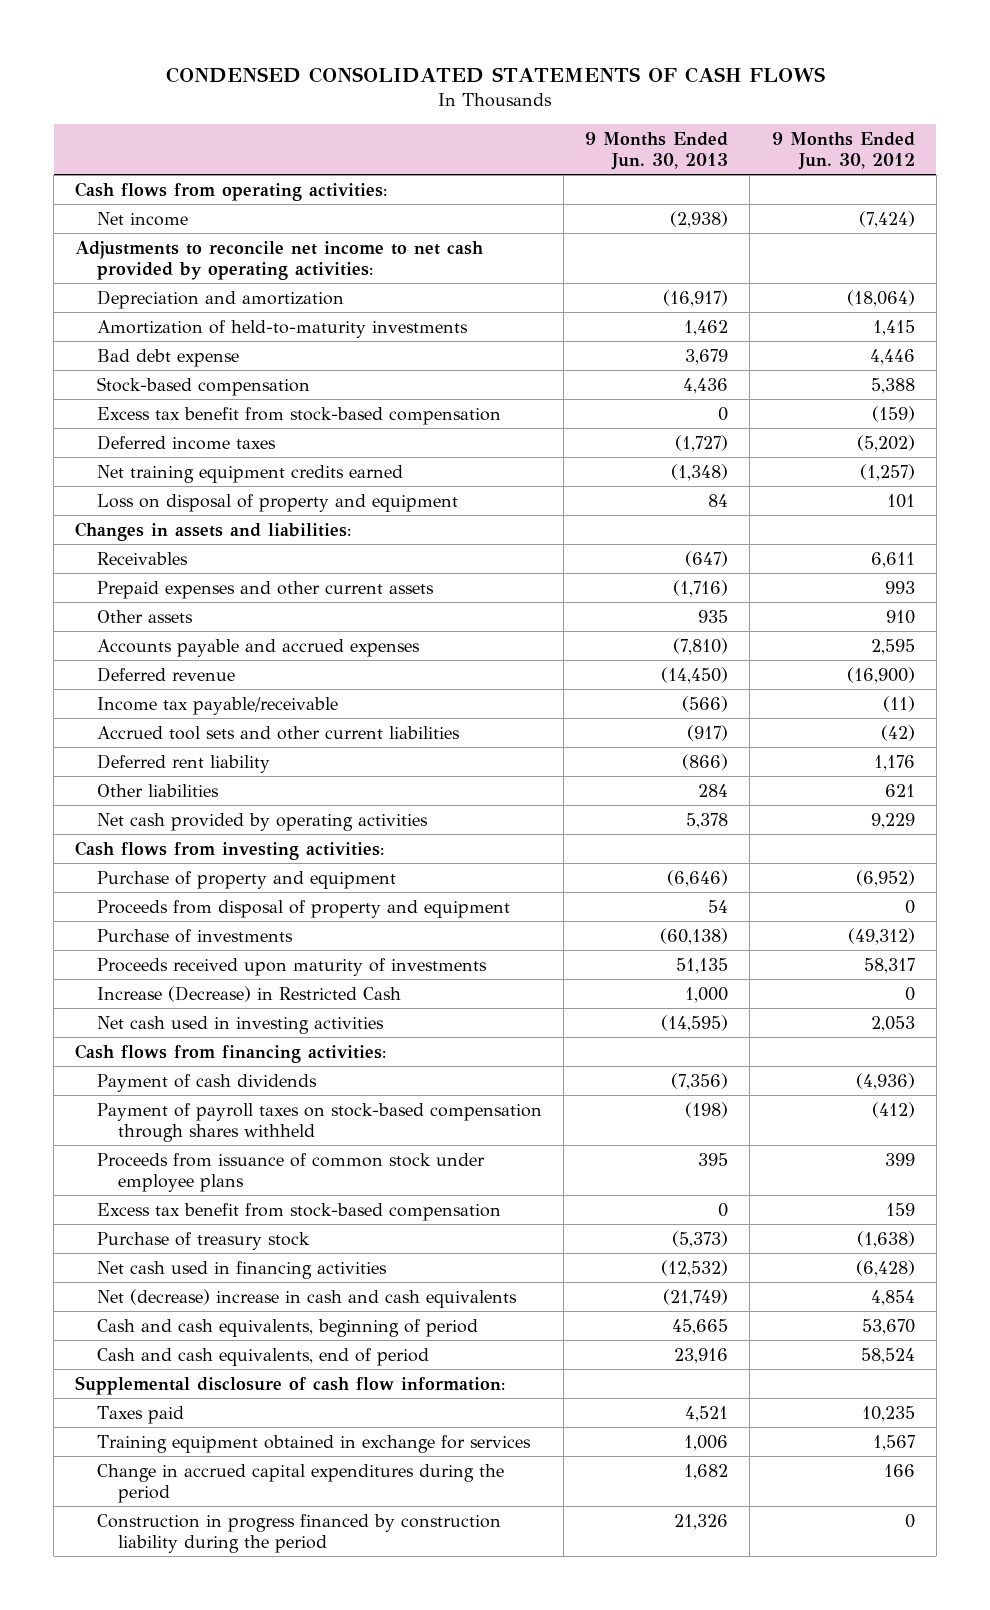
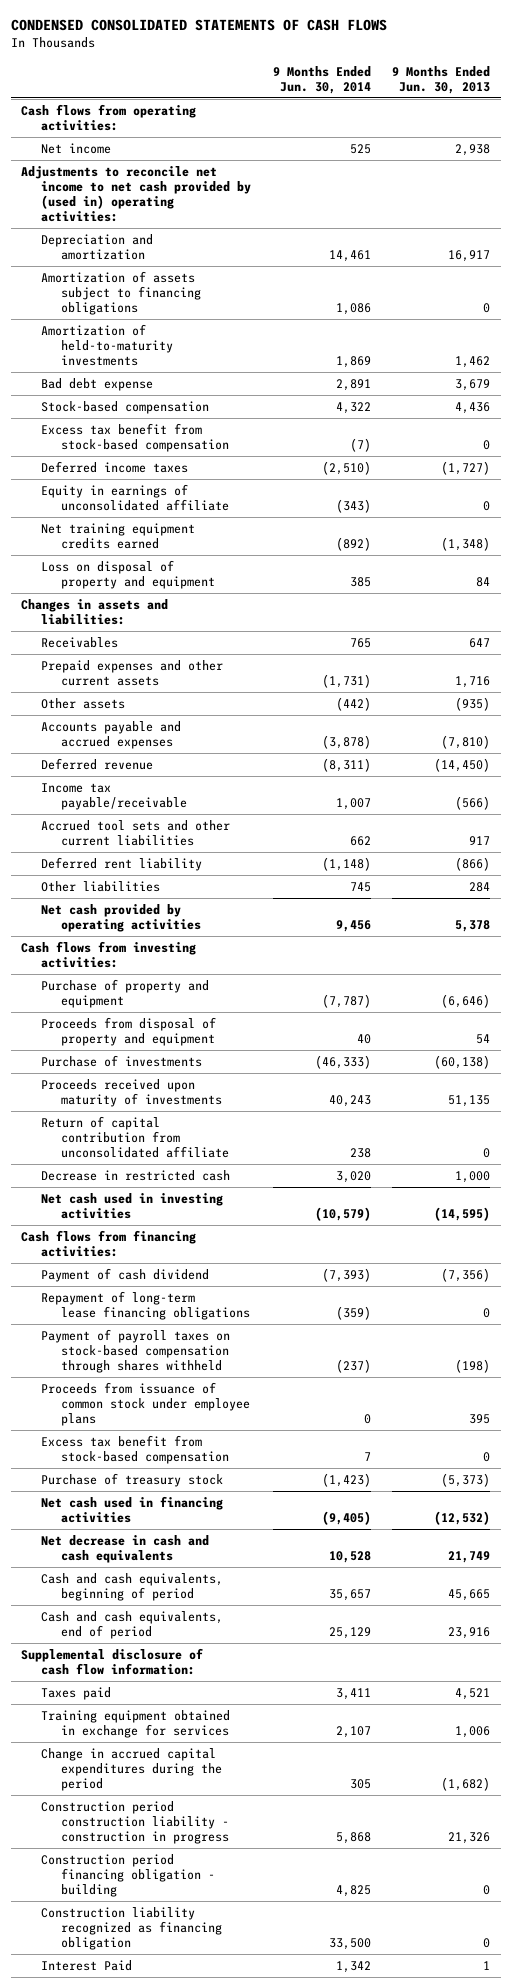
[771,131,915,170] 9 Months Ended Jun. 30, 2012 -> none
none -> [272,65,371,95] 9 Months Ended Jun. 30, 2014
[670,210,729,228] (2,938) -> [455,143,491,156] 2,938
[75,240,484,280] Adjustments to reconcile net income to net cash provided by operating activities: -> [21,165,252,223] Adjustments to reconcile net income to net cash provided by (used in) operating activities:
[663,289,729,307] (16,917) -> [448,249,491,262] 16,917
none -> [41,270,202,316] Amortization of assets subject to financing obligations
none -> [41,483,230,511] Equity in earnings of unconsolidated affiliate
[685,550,729,567] (647) -> [469,637,491,648] 647
[673,579,729,597] (1,716) -> [455,675,491,688] 1,716
[698,609,729,623] 935 -> [455,696,491,711] (935)
[687,724,729,741] (917) -> [469,835,491,845] 917
none -> [41,1115,230,1159] Return of capital contribution from unconsolidated affiliate
[96,985,401,1002] Increase (Decrease) in Restricted Cash -> [41,1169,231,1181] Decrease in restricted cash
[96,1073,317,1092] Payment of cash dividends -> [41,1267,210,1282] Payment of cash dividend
none -> [41,1290,251,1320] Repayment of long-term lease financing obligations
[96,1288,517,1308] Net (decrease) increase in cash and cash equivalents -> [41,1534,210,1563] Net decrease in cash and cash equivalents
[663,1288,729,1306] (21,749) -> [448,1550,491,1563] 21,749
[684,1463,729,1480] 1,682 -> [441,1777,491,1792] (1,682)
[96,1513,501,1553] Construction in progress financed by construction liability during the period -> [41,1800,230,1845] Construction period construction liability - construction in progress
none -> [41,1853,216,1898] Construction period financing obligation - building
none -> [41,1906,223,1951] Construction liability recognized as financing obligation
none -> [41,1959,133,1971] Interest Paid

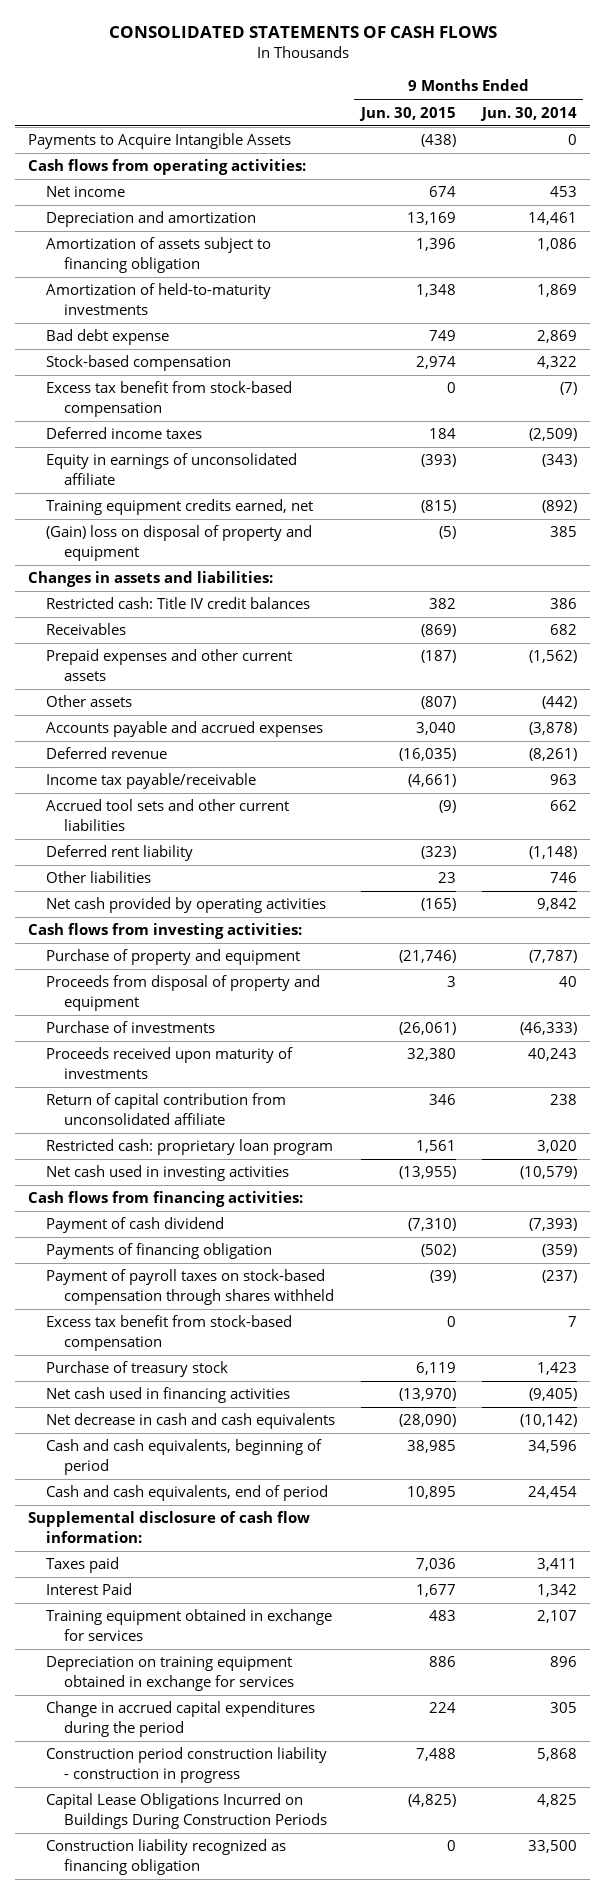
[10,19,387,32] CONDENSED CONSOLIDATED STATEMENTS OF CASH FLOWS -> [108,26,497,39] CONSOLIDATED STATEMENTS OF CASH FLOWS
[392,65,491,95] 9 Months Ended Jun. 30, 2013 -> none
none -> [358,106,456,121] Jun. 30, 2015
none -> [28,133,292,150] Payments to Acquire Intangible Assets
[21,165,252,223] Adjustments to reconcile net income to net cash provided by (used in) operating activities: -> none
[349,143,371,154] 525 -> [549,186,577,198] 453
[41,270,202,316] Amortization of assets subject to financing obligations -> [46,237,272,273] Amortization of assets subject to financing obligation
[335,378,371,391] 2,891 -> [536,330,577,344] 2,869
[321,460,371,475] (2,510) -> [528,428,577,442] (2,509)
[41,522,196,549] Net training equipment credits earned -> [46,499,314,516] Training equipment credits earned, net
[41,559,216,589] Loss on disposal of property and equipment -> [46,525,313,561] (Gain) loss on disposal of property and equipment
none -> [46,597,311,610] Restricted cash: Title IV credit balances
[349,637,371,648] 765 -> [549,624,577,636] 682
[321,673,371,688] (1,731) -> [528,650,577,664] (1,562)
[321,757,371,772] (8,311) -> [528,748,577,762] (8,261)
[335,797,371,810] 1,007 -> [549,774,577,786] 963
[349,881,371,892] 745 -> [549,872,577,884] 746
[335,919,371,932] 9,456 -> [536,898,577,912] 9,842
[41,1169,231,1181] Decrease in restricted cash -> [46,1139,334,1156] Restricted cash: proprietary loan program
[41,1290,251,1320] Repayment of long-term lease financing obligations -> [46,1243,273,1260] Payments of financing obligation
[41,1381,251,1427] Proceeds from issuance of common stock under employee plans -> none
[321,1472,371,1487] (1,423) -> [536,1362,577,1376] 1,423
[328,1550,371,1563] 10,528 -> [519,1414,577,1428] (10,142)
[328,1588,371,1601] 35,657 -> [527,1440,577,1454] 34,596
[328,1626,371,1639] 25,129 -> [527,1486,577,1500] 24,454
[41,1959,133,1971] Interest Paid -> [46,1583,133,1596] Interest Paid
none -> [46,1656,294,1691] Depreciation on training equipment obtained in exchange for services
[41,1853,216,1898] Construction period financing obligation - building -> [46,1793,327,1829] Capital Lease Obligations Incurred on Buildings During Construction Periods

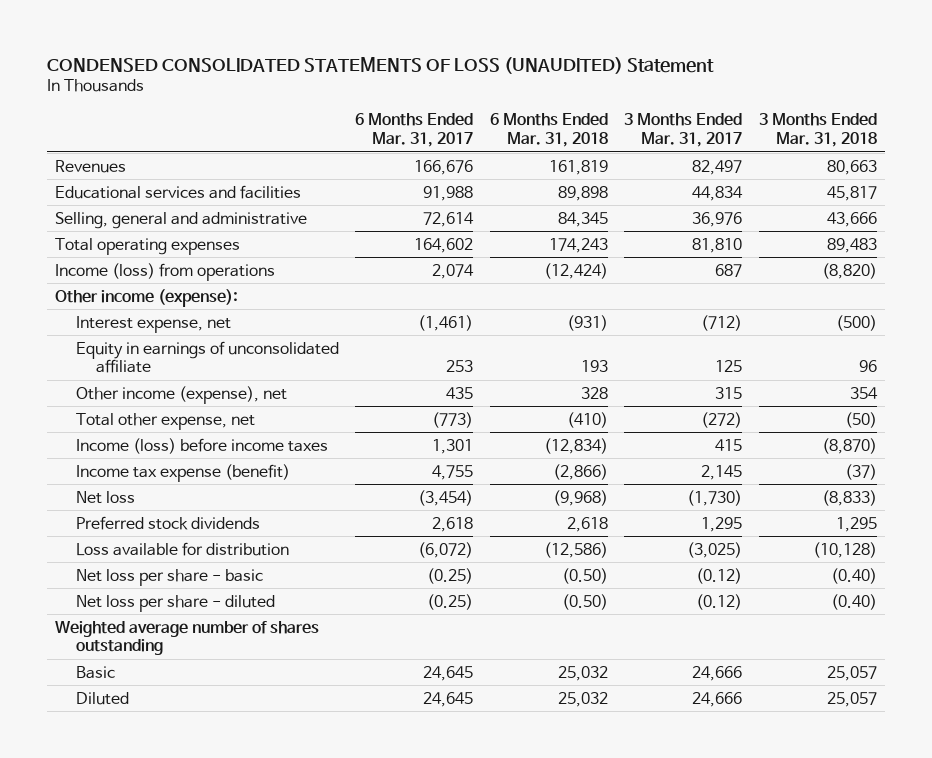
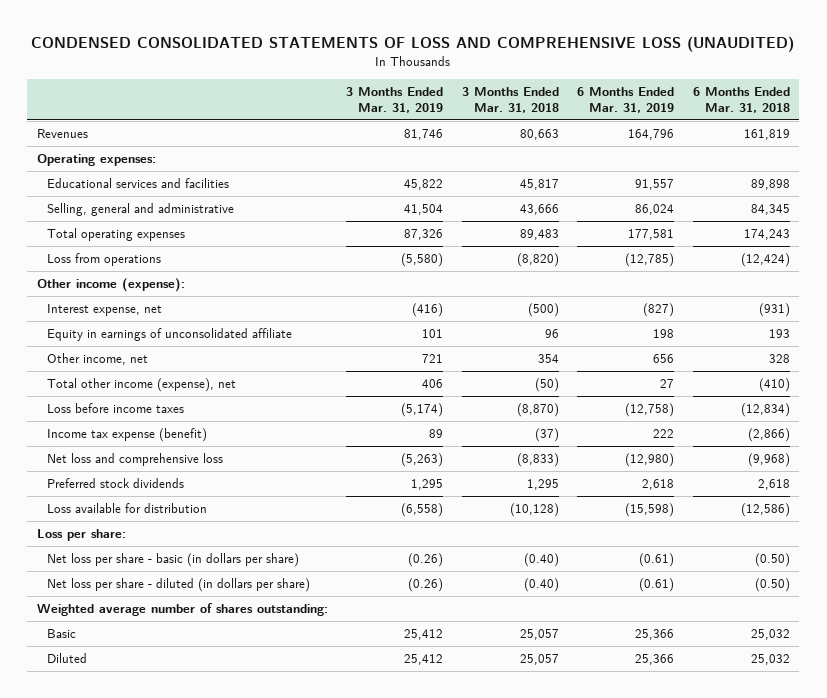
[47,56,715,74] CONDENSED CONSOLIDATED STATEMENTS OF LOSS (UNAUDITED) Statement -> [31,35,795,52] CONDENSED CONSOLIDATED STATEMENTS OF LOSS AND COMPREHENSIVE LOSS (UNAUDITED)
[355,113,474,147] 6 Months Ended Mar. 31, 2017 -> none
[624,113,743,147] 3 Months Ended Mar. 31, 2017 -> none
none -> [346,86,444,113] 3 Months Ended Mar. 31, 2019
none -> [577,86,675,113] 6 Months Ended Mar. 31, 2019
none -> [36,154,156,167] Operating expenses:
[55,262,276,281] Income (loss) from operations -> [47,253,162,267] Loss from operations
[75,385,287,404] Other income (expense), net -> [47,353,149,366] Other income, net
[75,412,255,430] Total other expense, net -> [47,378,237,393] Total other income (expense), net
[75,437,328,454] Income (loss) before income taxes -> [47,403,185,414] Loss before income taxes
[75,490,135,504] Net loss -> [47,453,224,467] Net loss and comprehensive loss
none -> [36,529,126,542] Loss per share:
[75,568,263,586] Net loss per share - basic -> [47,553,300,568] Net loss per share - basic (in dollars per share)
[75,594,275,612] Net loss per share - diluted -> [47,578,311,593] Net loss per share - diluted (in dollars per share)
[55,620,320,656] Weighted average number of shares outstanding -> [36,603,328,617] Weighted average number of shares outstanding:

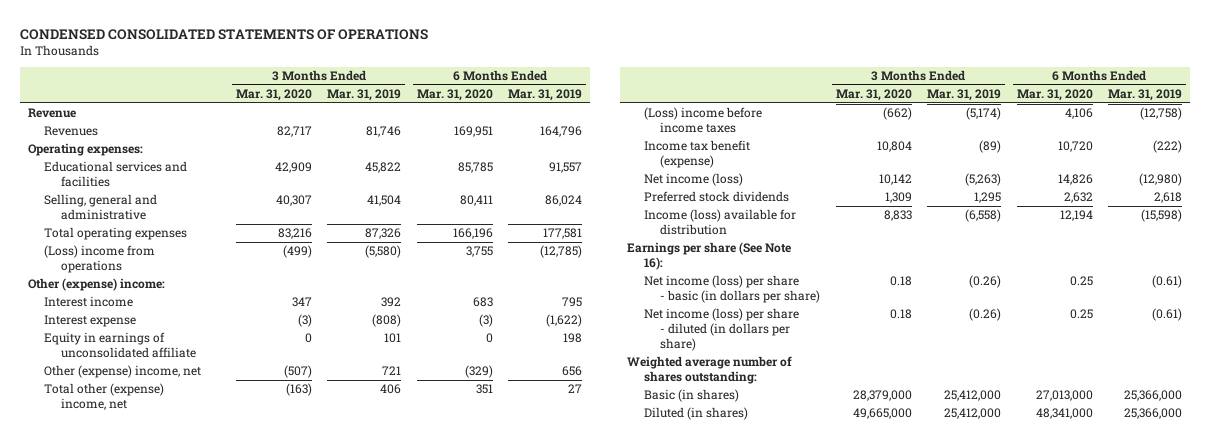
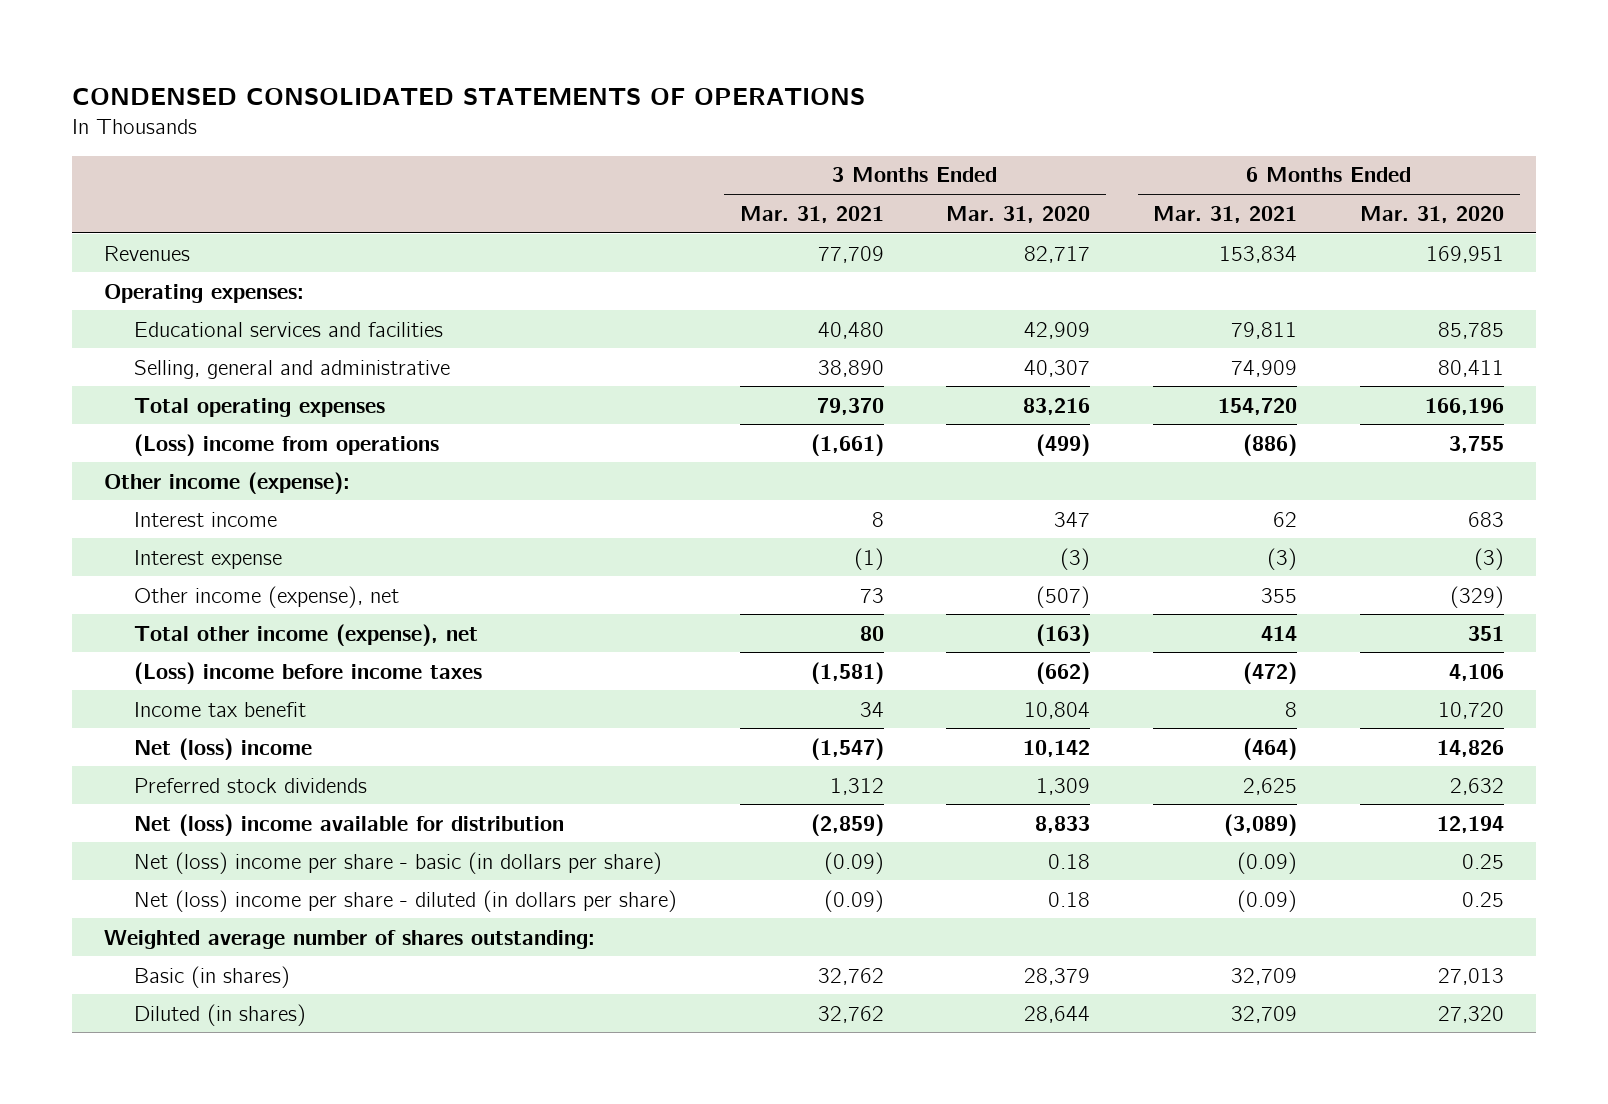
[327,88,402,101] Mar. 31, 2019 -> none
[508,88,583,101] Mar. 31, 2019 -> none
none -> [739,205,884,223] Mar. 31, 2021
none -> [1153,205,1298,223] Mar. 31, 2021
[27,108,76,119] Revenue -> none
[27,278,165,292] Other (expense) income: -> [103,471,350,494] Other income (expense):
[44,332,196,359] Equity in earnings of unconsolidated affiliate -> none
[44,365,202,379] Other (expense) income, net -> [133,585,399,608] Other income (expense), net
[44,383,165,411] Total other (expense) income, net -> [133,623,478,646] Total other income (expense), net
[643,140,750,169] Income tax benefit (expense) -> [133,701,306,717] Income tax benefit
[643,173,743,187] Net income (loss) -> [133,737,312,760] Net (loss) income
[627,242,792,271] Earnings per share (See Note 16): -> none
[643,209,796,236] Income (loss) available for distribution -> [133,813,564,836] Net (loss) income available for distribution
[643,275,821,304] Net income (loss) per share - basic (in dollars per share) -> [133,851,662,874] Net (loss) income per share - basic (in dollars per share)
[643,308,799,352] Net income (loss) per share - diluted (in dollars per share) -> [133,889,677,912] Net (loss) income per share - diluted (in dollars per share)
[852,390,912,402] 28,379,000 -> [1024,967,1091,985] 28,379
[1035,390,1093,402] 27,013,000 -> [1438,967,1505,985] 27,013
[852,408,912,420] 49,665,000 -> [1024,1005,1091,1023] 28,644
[1035,408,1093,420] 48,341,000 -> [1438,1005,1505,1023] 27,320

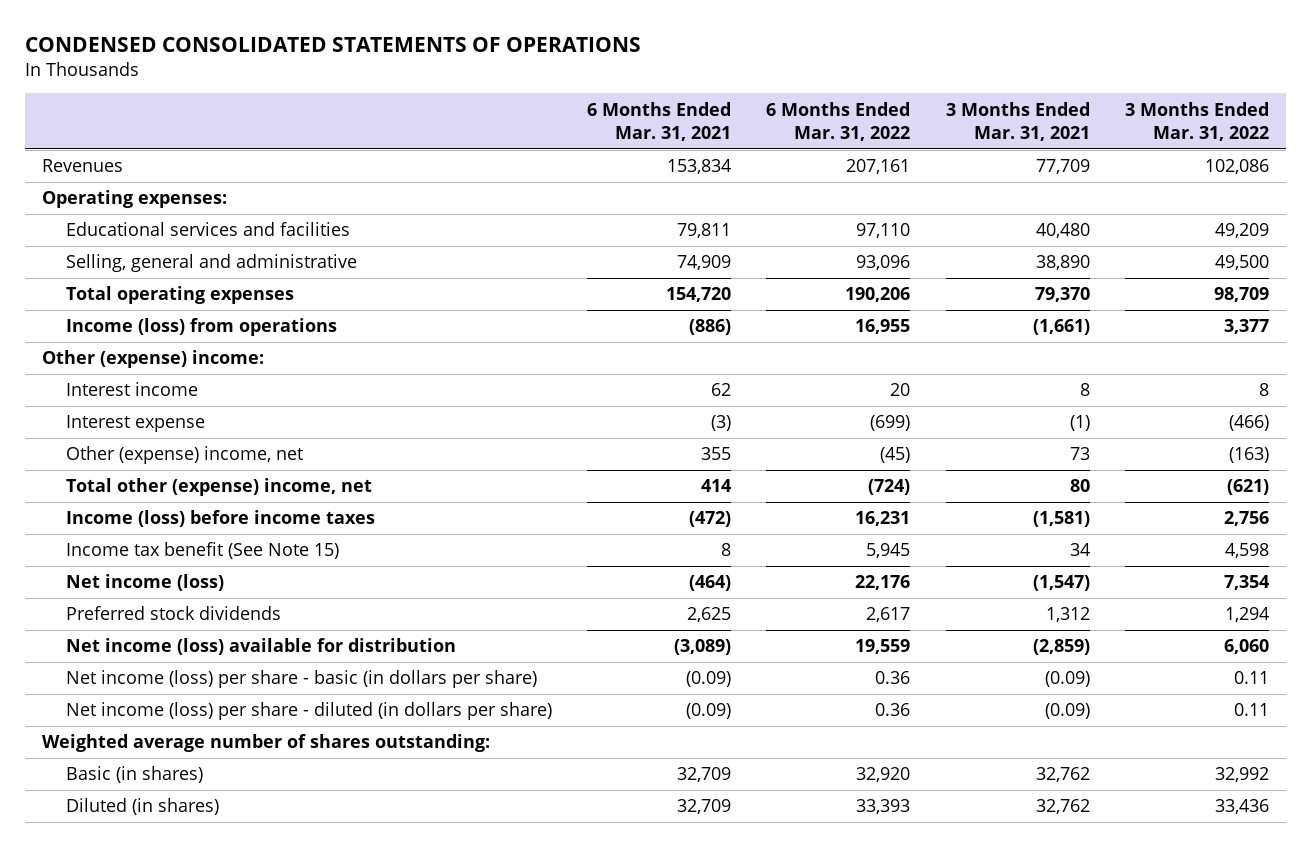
[946,205,1091,223] Mar. 31, 2020 -> none
[1360,205,1505,223] Mar. 31, 2020 -> none
none -> [766,101,911,141] 6 Months Ended Mar. 31, 2022
none -> [1124,101,1269,141] 3 Months Ended Mar. 31, 2022
[133,433,439,456] (Loss) income from operations -> [65,318,337,337] Income (loss) from operations
[103,471,350,494] Other income (expense): -> [42,350,265,369] Other (expense) income:
[133,585,399,608] Other income (expense), net -> [65,446,303,465] Other (expense) income, net
[133,623,478,646] Total other income (expense), net -> [65,478,372,497] Total other (expense) income, net
[133,661,482,684] (Loss) income before income taxes -> [65,510,375,528] Income (loss) before income taxes
[133,701,306,717] Income tax benefit -> [65,542,339,560] Income tax benefit (See Note 15)
[133,737,312,760] Net (loss) income -> [65,574,224,592] Net income (loss)
[133,813,564,836] Net (loss) income available for distribution -> [65,638,456,656] Net income (loss) available for distribution
[133,851,662,874] Net (loss) income per share - basic (in dollars per share) -> [65,670,537,689] Net income (loss) per share - basic (in dollars per share)
[133,889,677,912] Net (loss) income per share - diluted (in dollars per share) -> [65,702,552,721] Net income (loss) per share - diluted (in dollars per share)

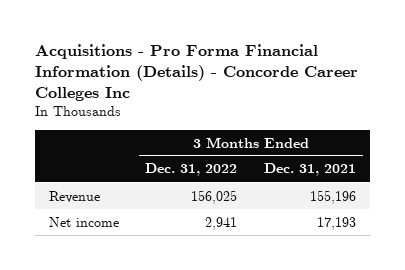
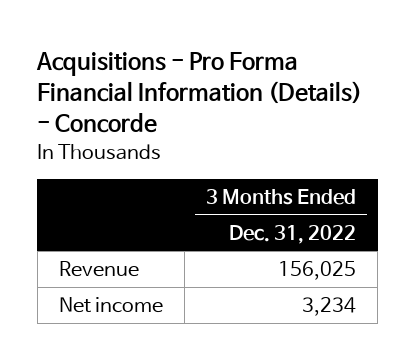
[35,44,359,102] Acquisitions - Pro Forma Financial Information (Details) - Concorde Career Colleges Inc -> [36,51,363,134] Acquisitions - Pro Forma Financial Information (Details) - Concorde
[264,163,357,177] Dec. 31, 2021 -> none
[205,216,238,230] 2,941 -> [302,297,357,317] 3,234

